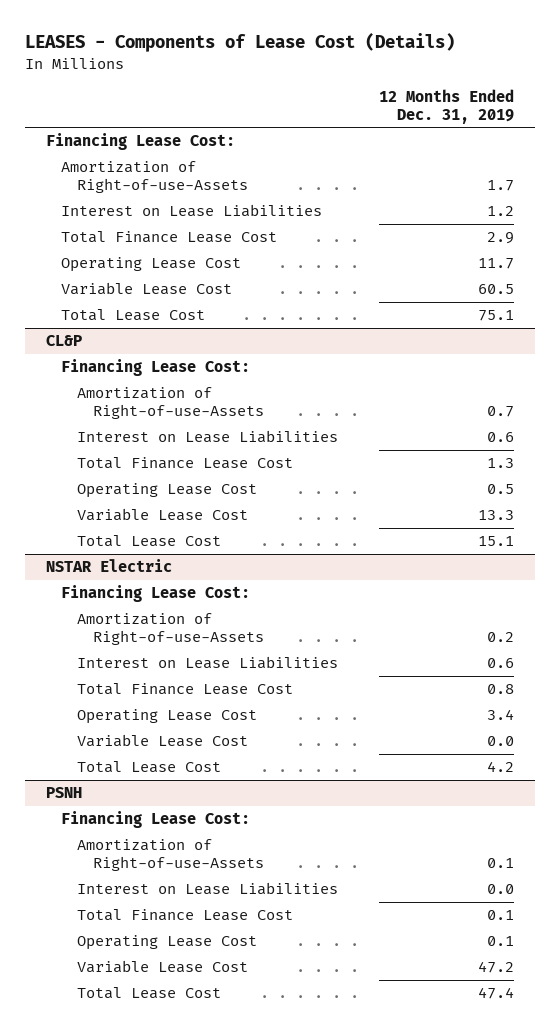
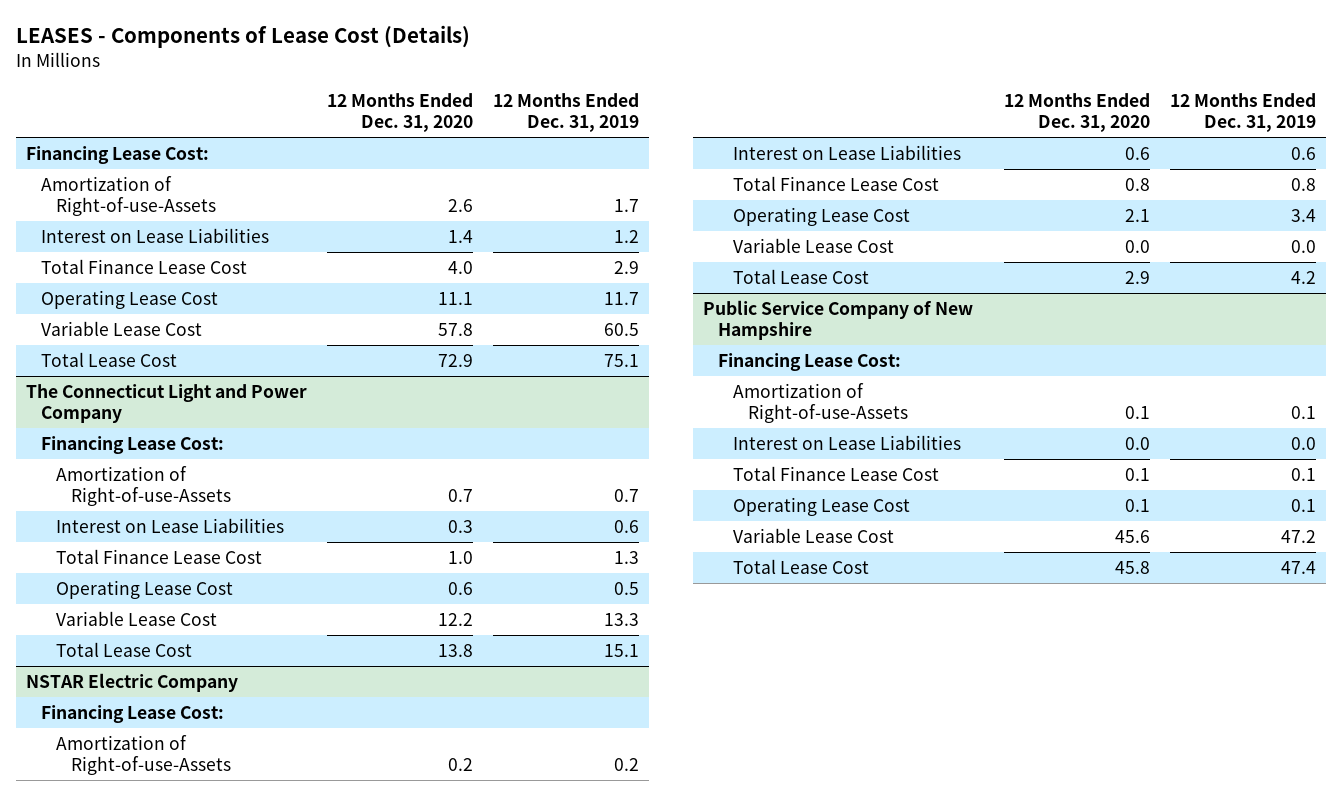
none -> [326,92,473,133] 12 Months Ended Dec. 31, 2020
[45,335,82,347] CL&P -> [25,383,307,424] The Connecticut Light and Power Company
[45,559,172,573] NSTAR Electric -> [25,672,238,692] NSTAR Electric Company
[45,787,82,799] PSNH -> [703,299,974,341] Public Service Company of New Hampshire

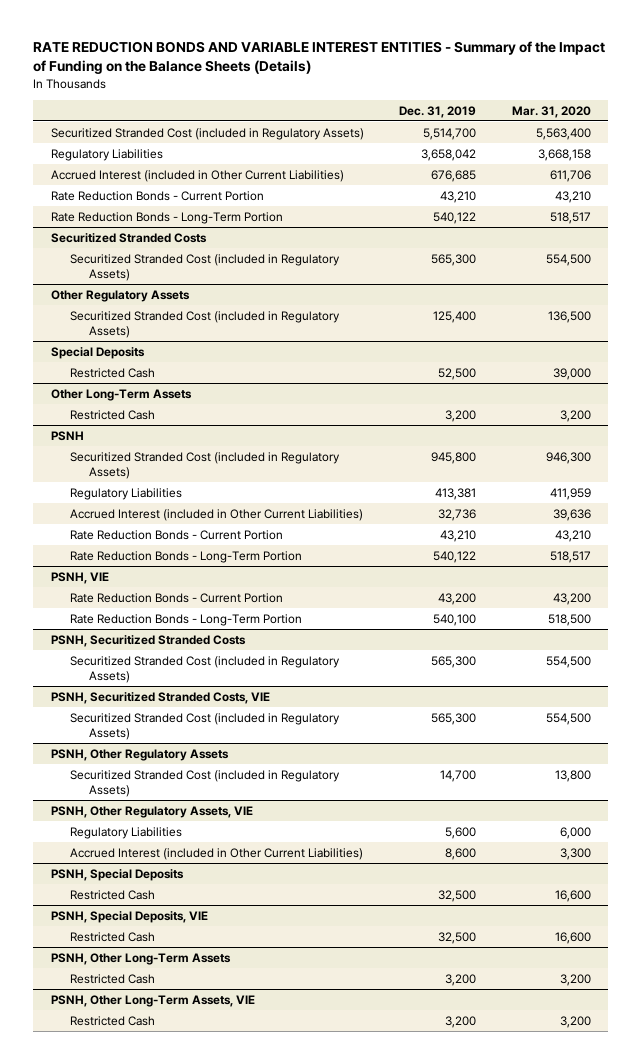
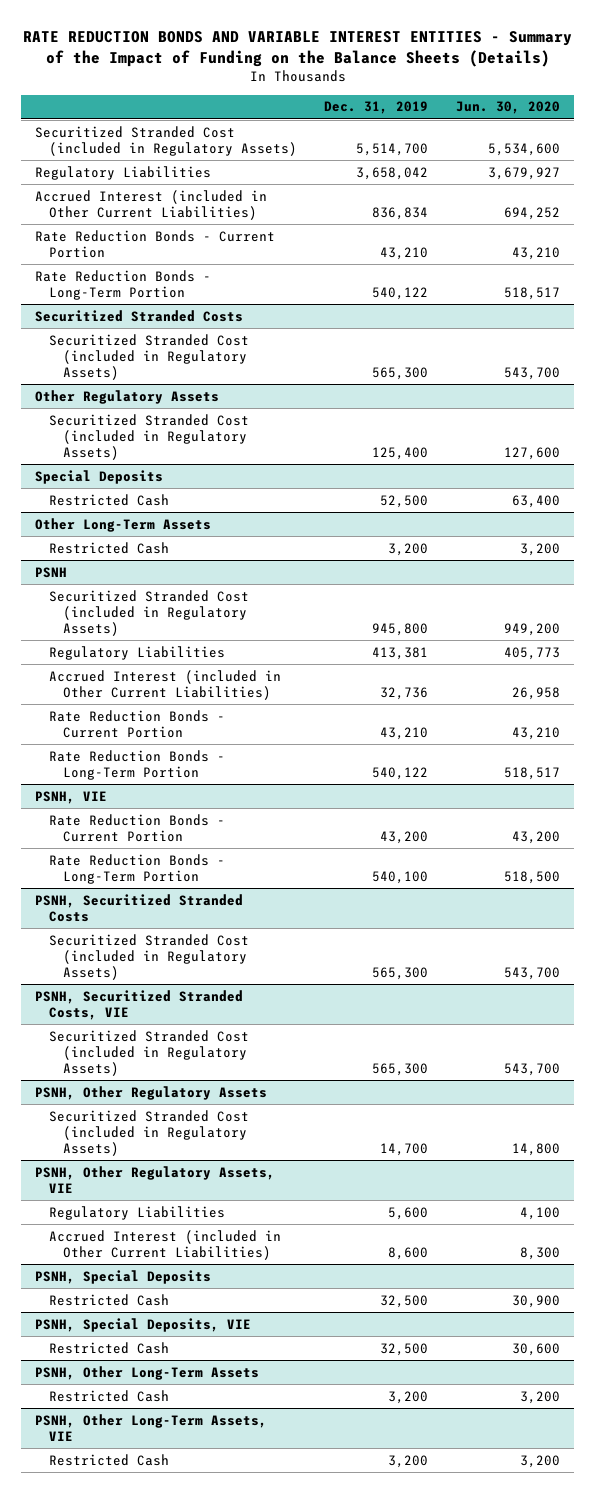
[511,105,591,118] Mar. 31, 2020 -> none
none -> [456,101,561,115] Jun. 30, 2020
[431,169,477,182] 676,685 -> [372,206,429,220] 836,834

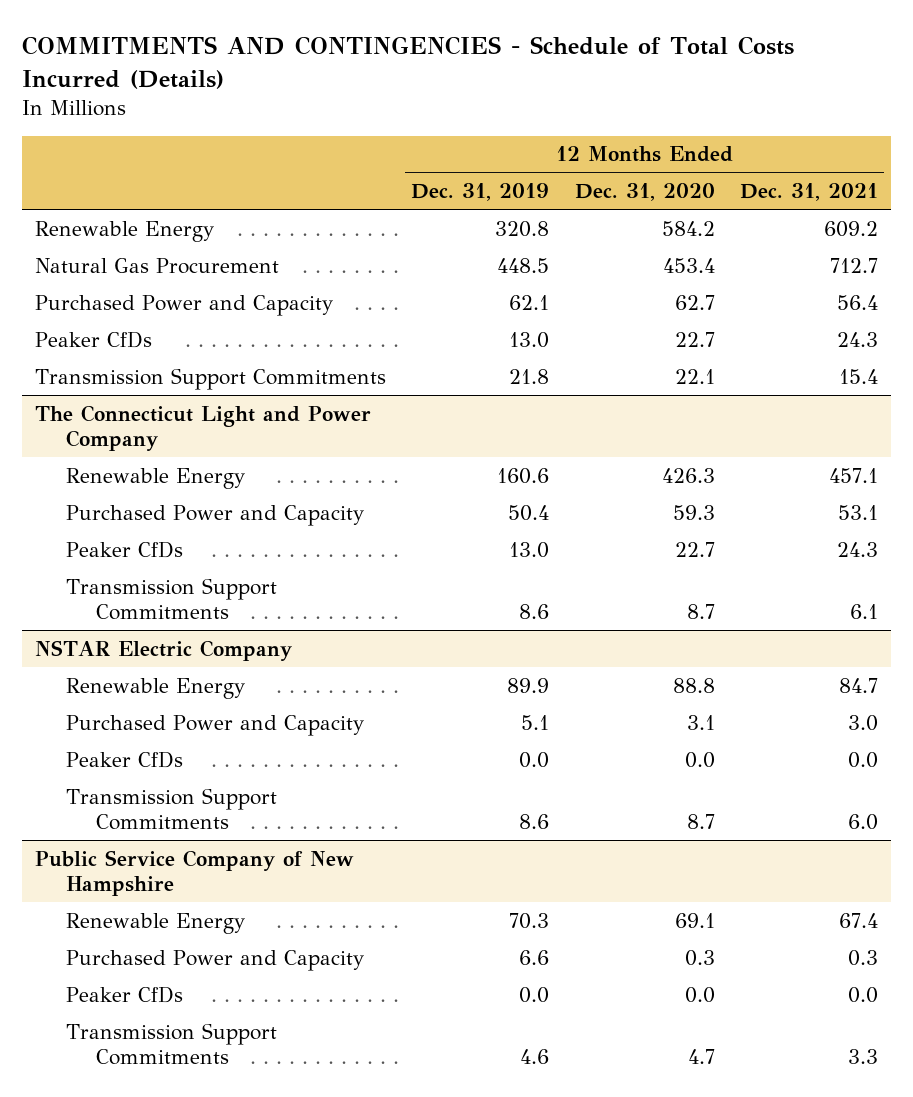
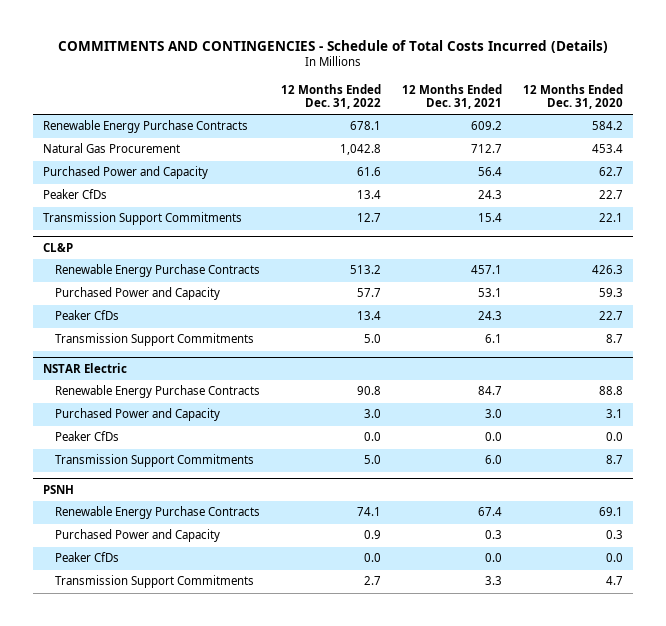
[411,182,550,201] Dec. 31, 2019 -> none
none -> [280,83,381,110] 12 Months Ended Dec. 31, 2022
[34,220,214,242] Renewable Energy -> [43,120,249,134] Renewable Energy Purchase Contracts
[34,404,371,451] The Connecticut Light and Power Company -> [43,243,74,253] CL&P
[65,467,245,489] Renewable Energy -> [54,264,260,278] Renewable Energy Purchase Contracts
[34,639,292,661] NSTAR Electric Company -> [43,363,128,374] NSTAR Electric
[65,677,245,699] Renewable Energy -> [54,385,260,399] Renewable Energy Purchase Contracts
[34,849,354,896] Public Service Company of New Hampshire -> [43,485,75,495] PSNH
[65,912,245,934] Renewable Energy -> [54,506,260,520] Renewable Energy Purchase Contracts

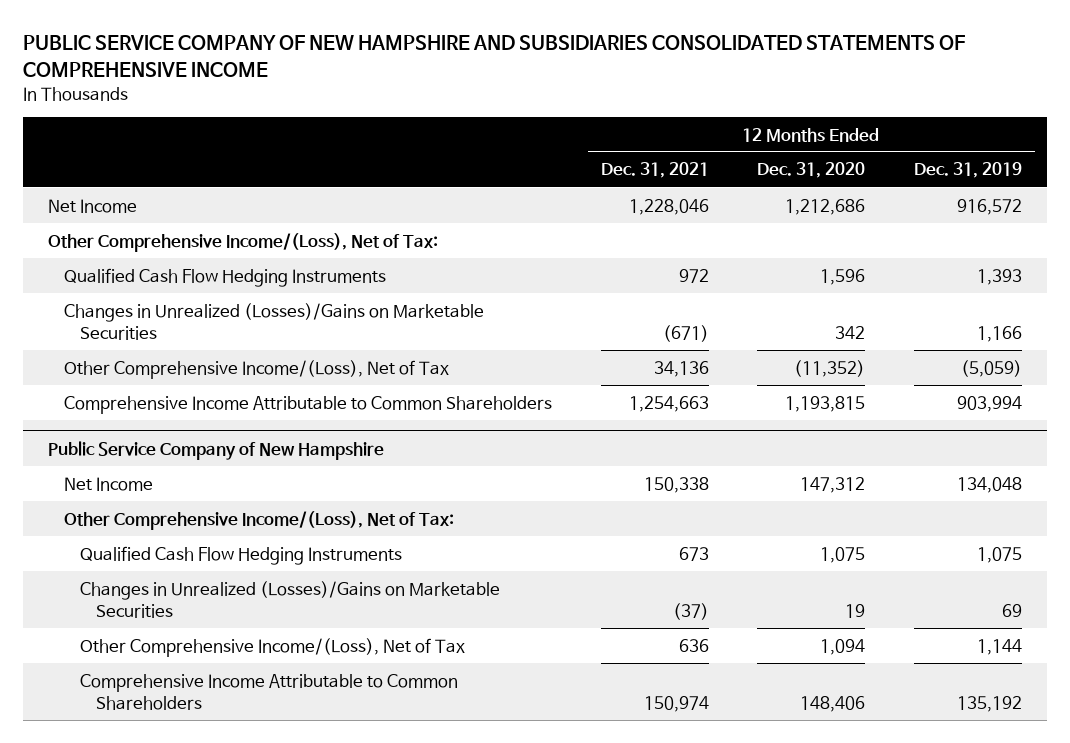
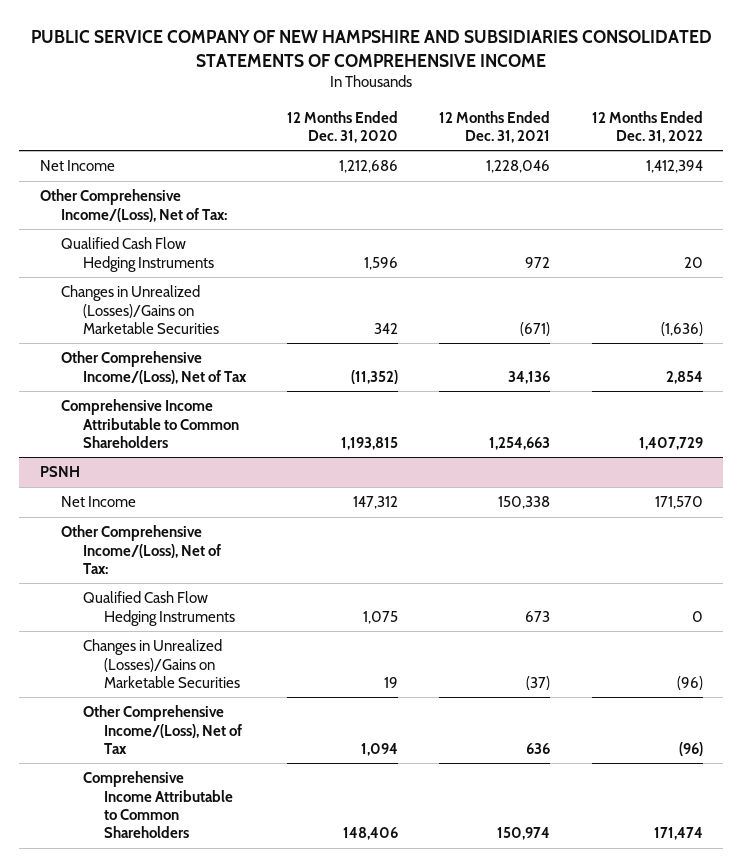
[914,162,1023,179] Dec. 31, 2019 -> none
none -> [591,110,703,143] 12 Months Ended Dec. 31, 2022
[47,440,384,460] Public Service Company of New Hampshire -> [39,466,80,478] PSNH

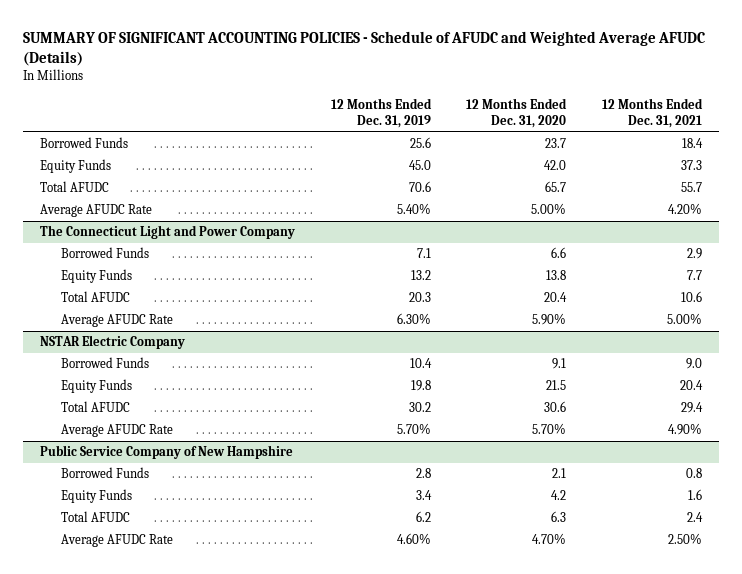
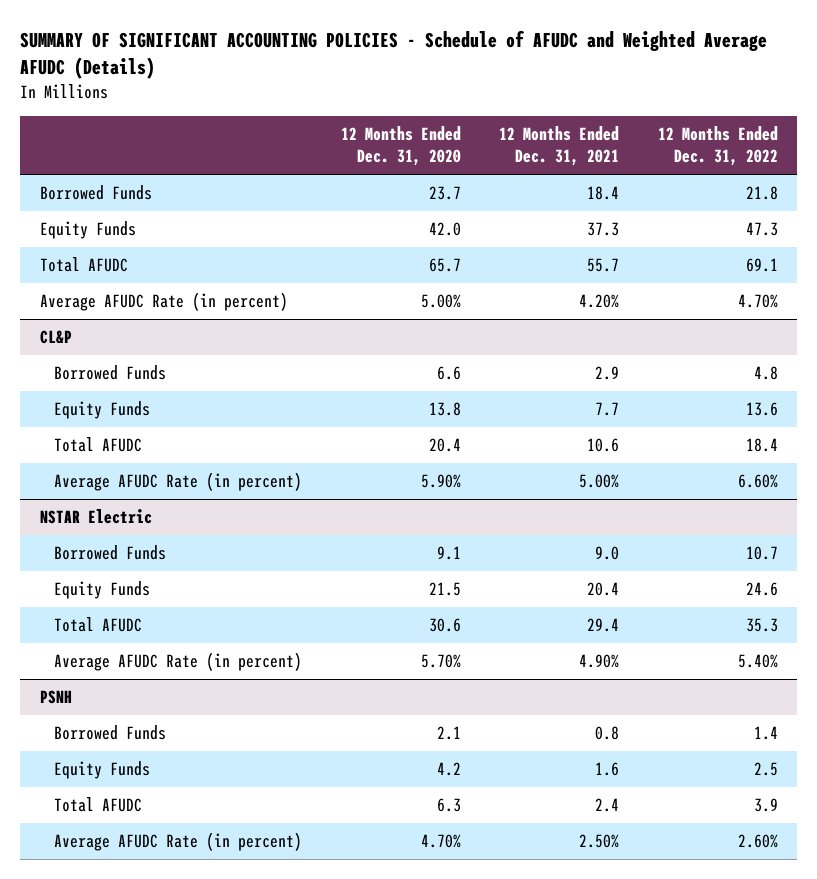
[330,97,432,129] 12 Months Ended Dec. 31, 2019 -> none
none -> [657,125,778,167] 12 Months Ended Dec. 31, 2022
[40,204,153,218] Average AFUDC Rate -> [39,292,288,312] Average AFUDC Rate (in percent)
[40,225,296,240] The Connecticut Light and Power Company -> [39,330,72,345] CL&P
[60,314,173,328] Average AFUDC Rate -> [54,472,303,492] Average AFUDC Rate (in percent)
[40,335,186,350] NSTAR Electric Company -> [39,509,152,525] NSTAR Electric
[60,424,173,438] Average AFUDC Rate -> [54,652,303,672] Average AFUDC Rate (in percent)
[40,445,294,460] Public Service Company of New Hampshire -> [39,690,72,705] PSNH
[60,534,173,548] Average AFUDC Rate -> [54,832,303,852] Average AFUDC Rate (in percent)

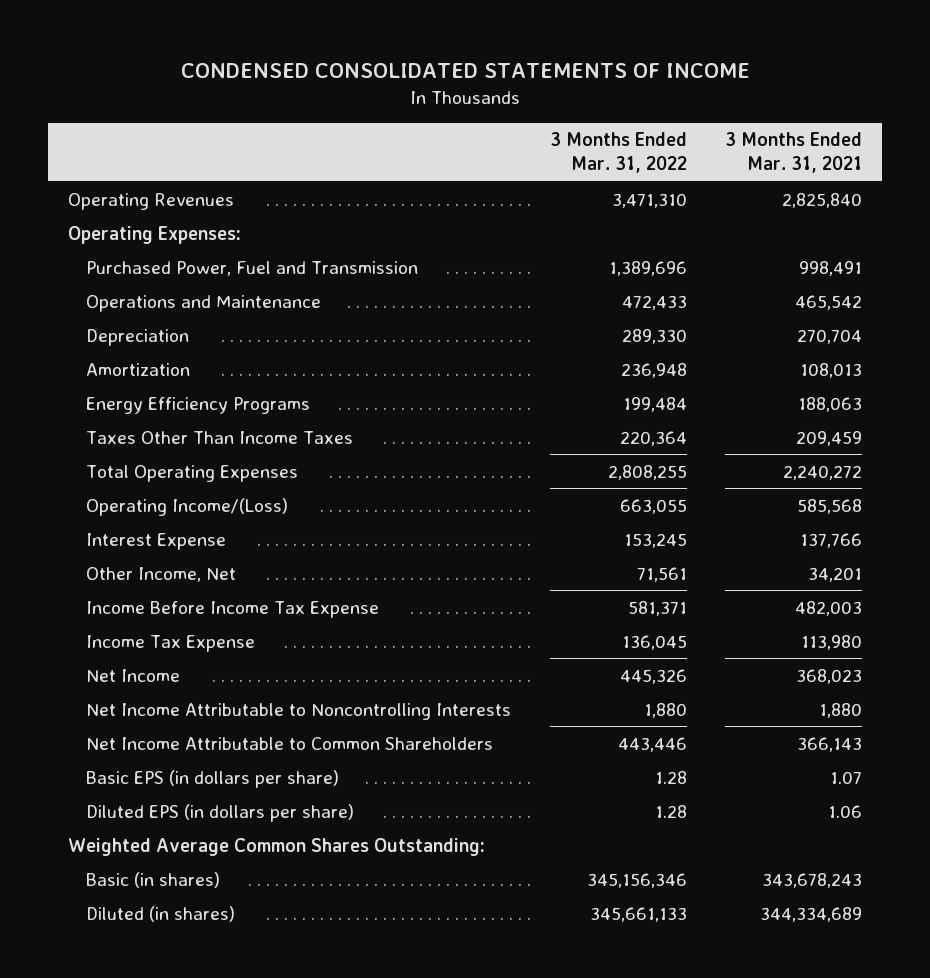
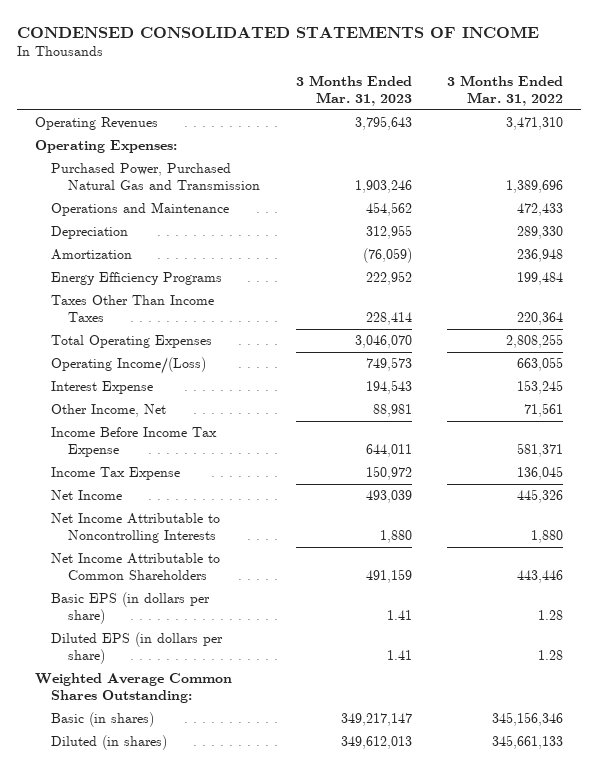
[725,132,863,173] 3 Months Ended Mar. 31, 2021 -> none
none -> [295,75,412,106] 3 Months Ended Mar. 31, 2023
[86,260,419,276] Purchased Power, Fuel and Transmission -> [51,163,260,191] Purchased Power, Purchased Natural Gas and Transmission

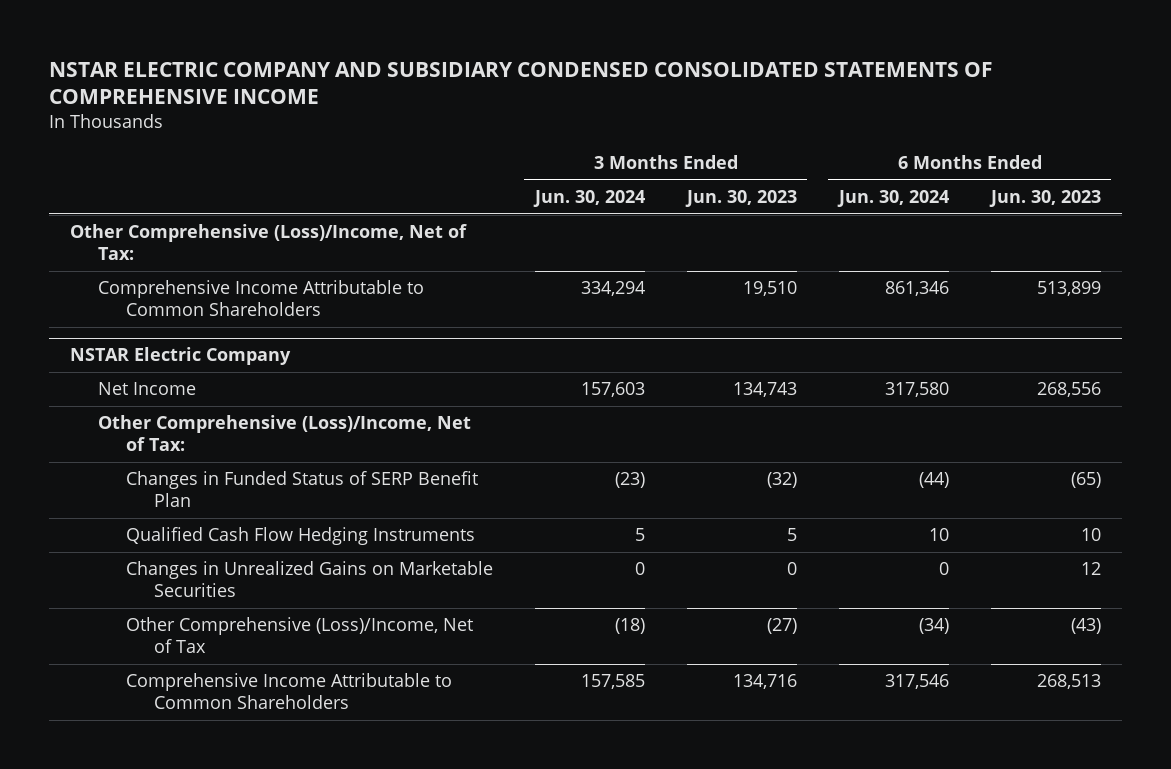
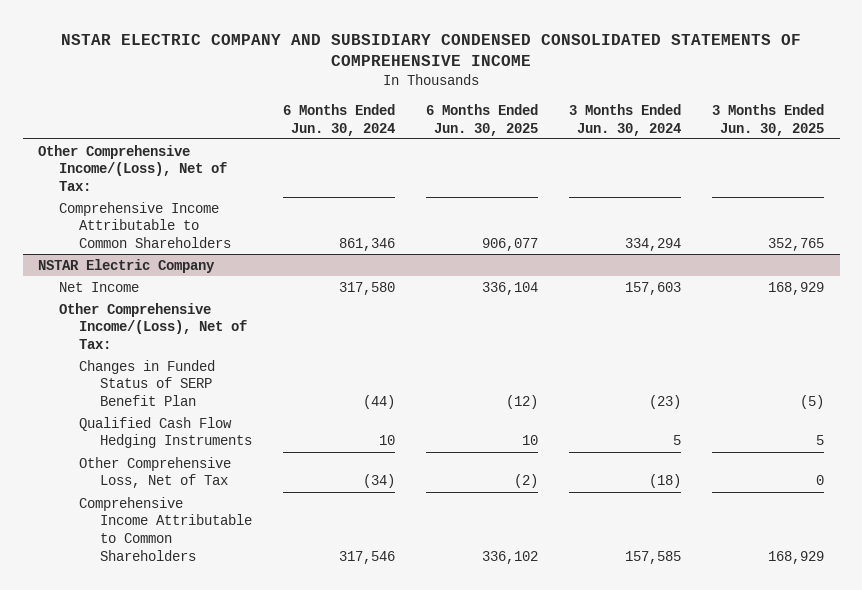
[684,190,797,208] Jun. 30, 2023 -> none
[988,190,1101,208] Jun. 30, 2023 -> none
none -> [425,103,538,136] 6 Months Ended Jun. 30, 2025
none -> [712,103,825,136] 3 Months Ended Jun. 30, 2025
[70,224,468,261] Other Comprehensive (Loss)/Income, Net of Tax: -> [38,144,227,191] Other Comprehensive Income/(Loss), Net of Tax:
[98,415,472,452] Other Comprehensive (Loss)/Income, Net of Tax: -> [58,302,248,349] Other Comprehensive Income/(Loss), Net of Tax:
[125,561,493,598] Changes in Unrealized Gains on Marketable Securities -> none
[125,617,473,654] Other Comprehensive (Loss)/Income, Net of Tax -> [79,456,232,489] Other Comprehensive Loss, Net of Tax

